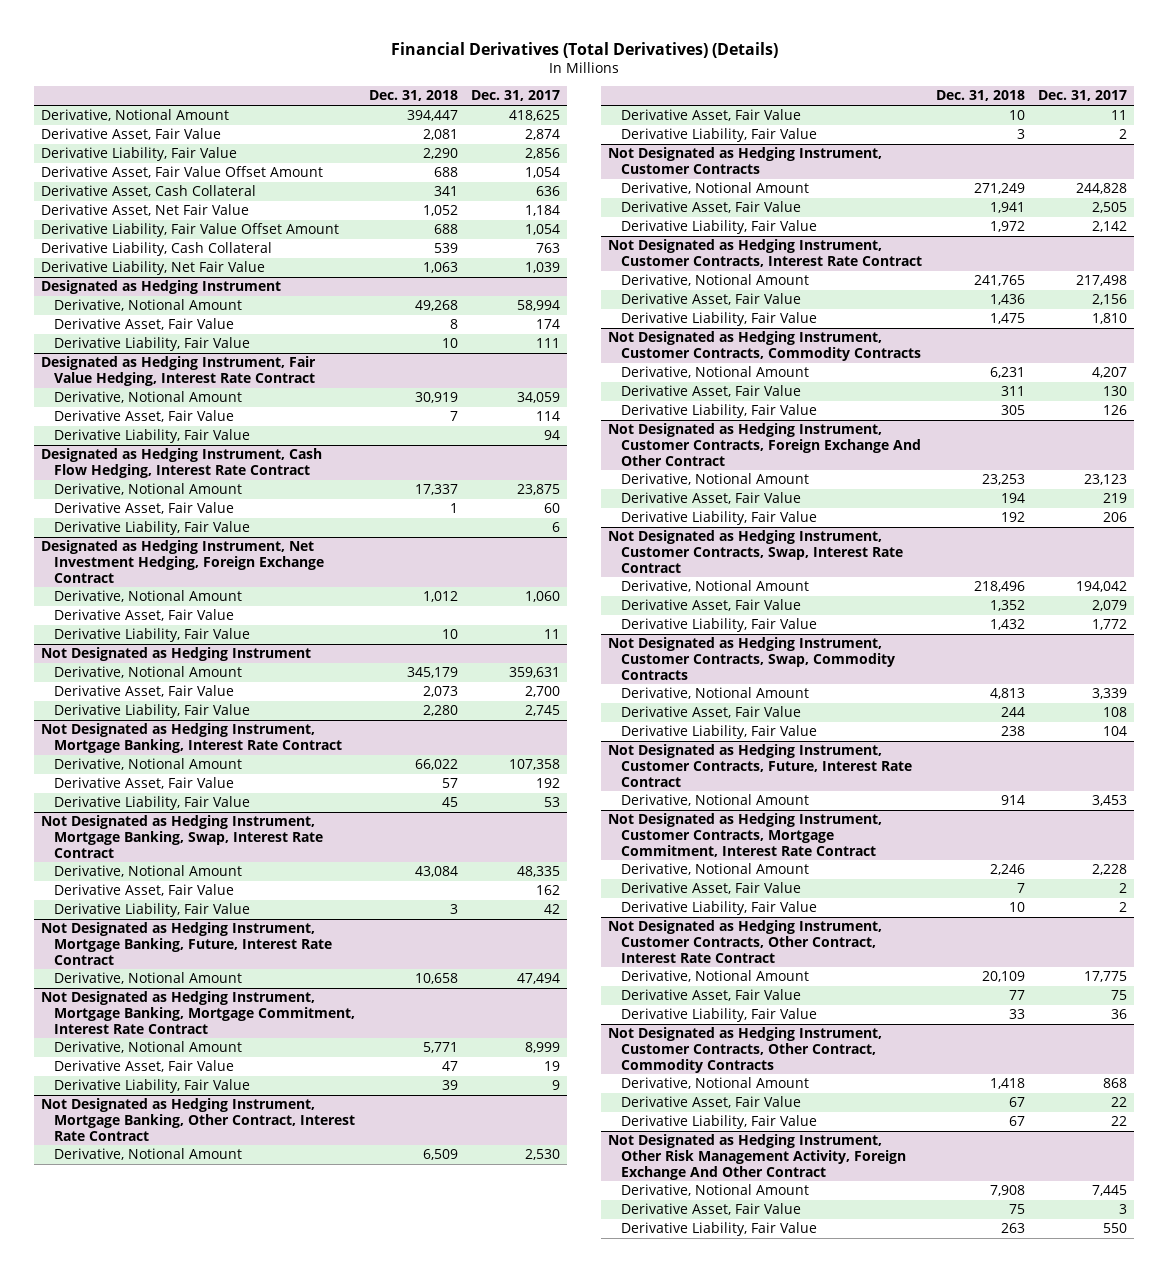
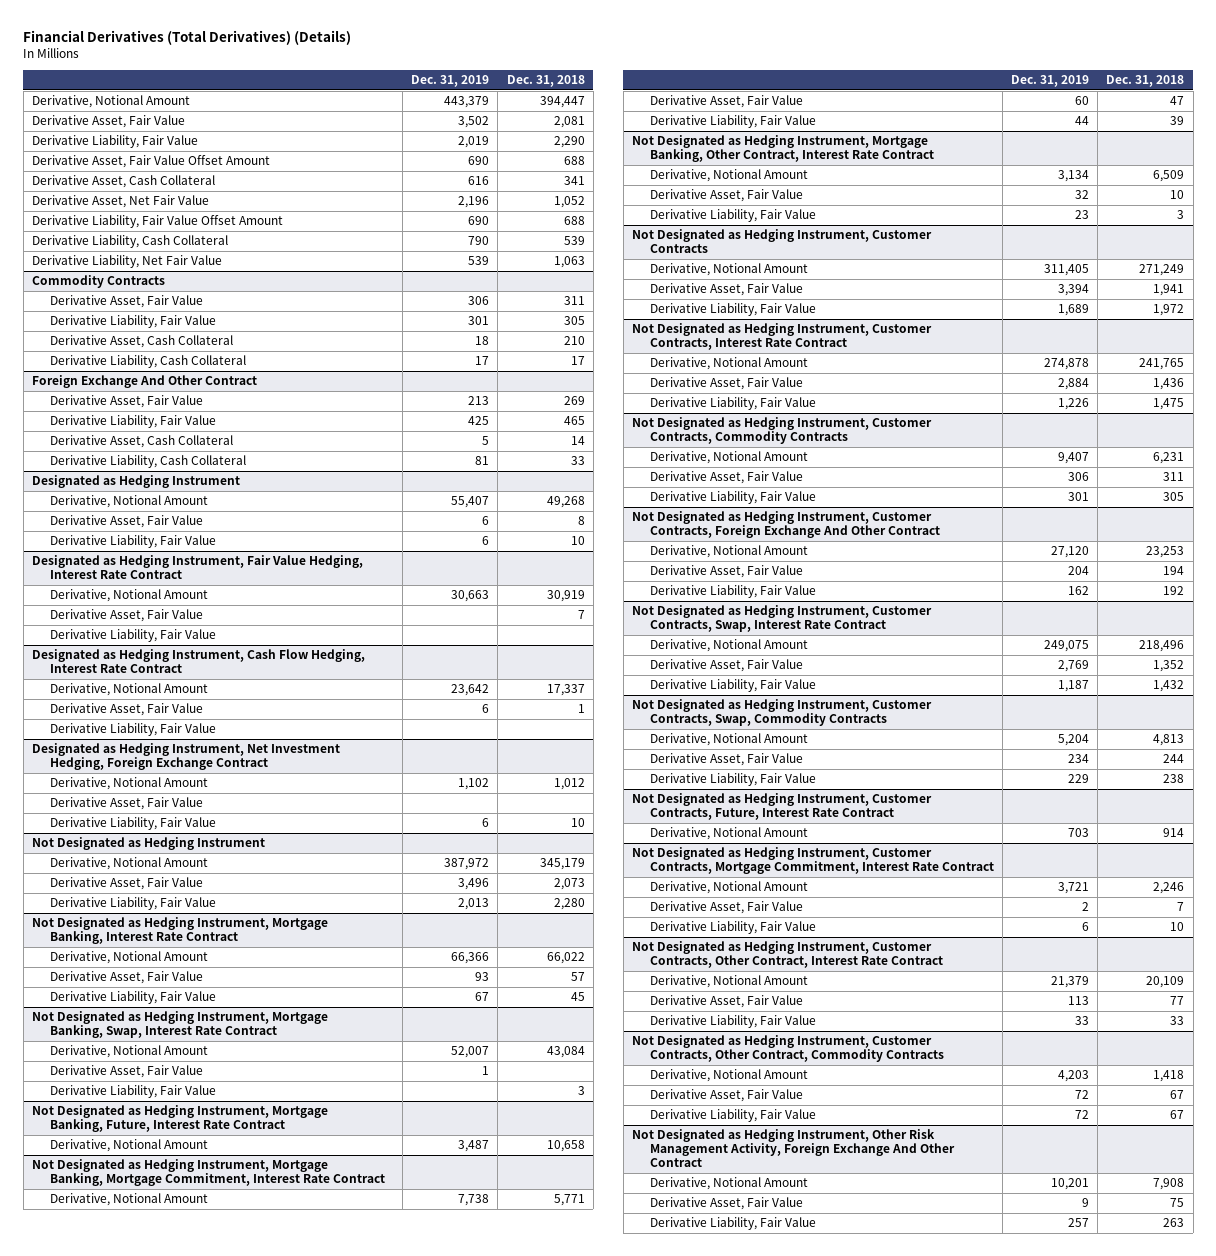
[471,90,561,102] Dec. 31, 2017 -> none
none -> [411,75,490,88] Dec. 31, 2019
none -> [32,275,166,289] Commodity Contracts
none -> [49,295,203,309] Derivative Asset, Fair Value
none -> [49,315,216,329] Derivative Liability, Fair Value
none -> [49,335,233,349] Derivative Asset, Cash Collateral
none -> [49,355,246,369] Derivative Liability, Cash Collateral
none -> [32,375,258,389] Foreign Exchange And Other Contract
none -> [49,395,203,409] Derivative Asset, Fair Value
none -> [49,415,216,429] Derivative Liability, Fair Value
none -> [49,435,233,449] Derivative Asset, Cash Collateral
none -> [49,455,246,469] Derivative Liability, Cash Collateral

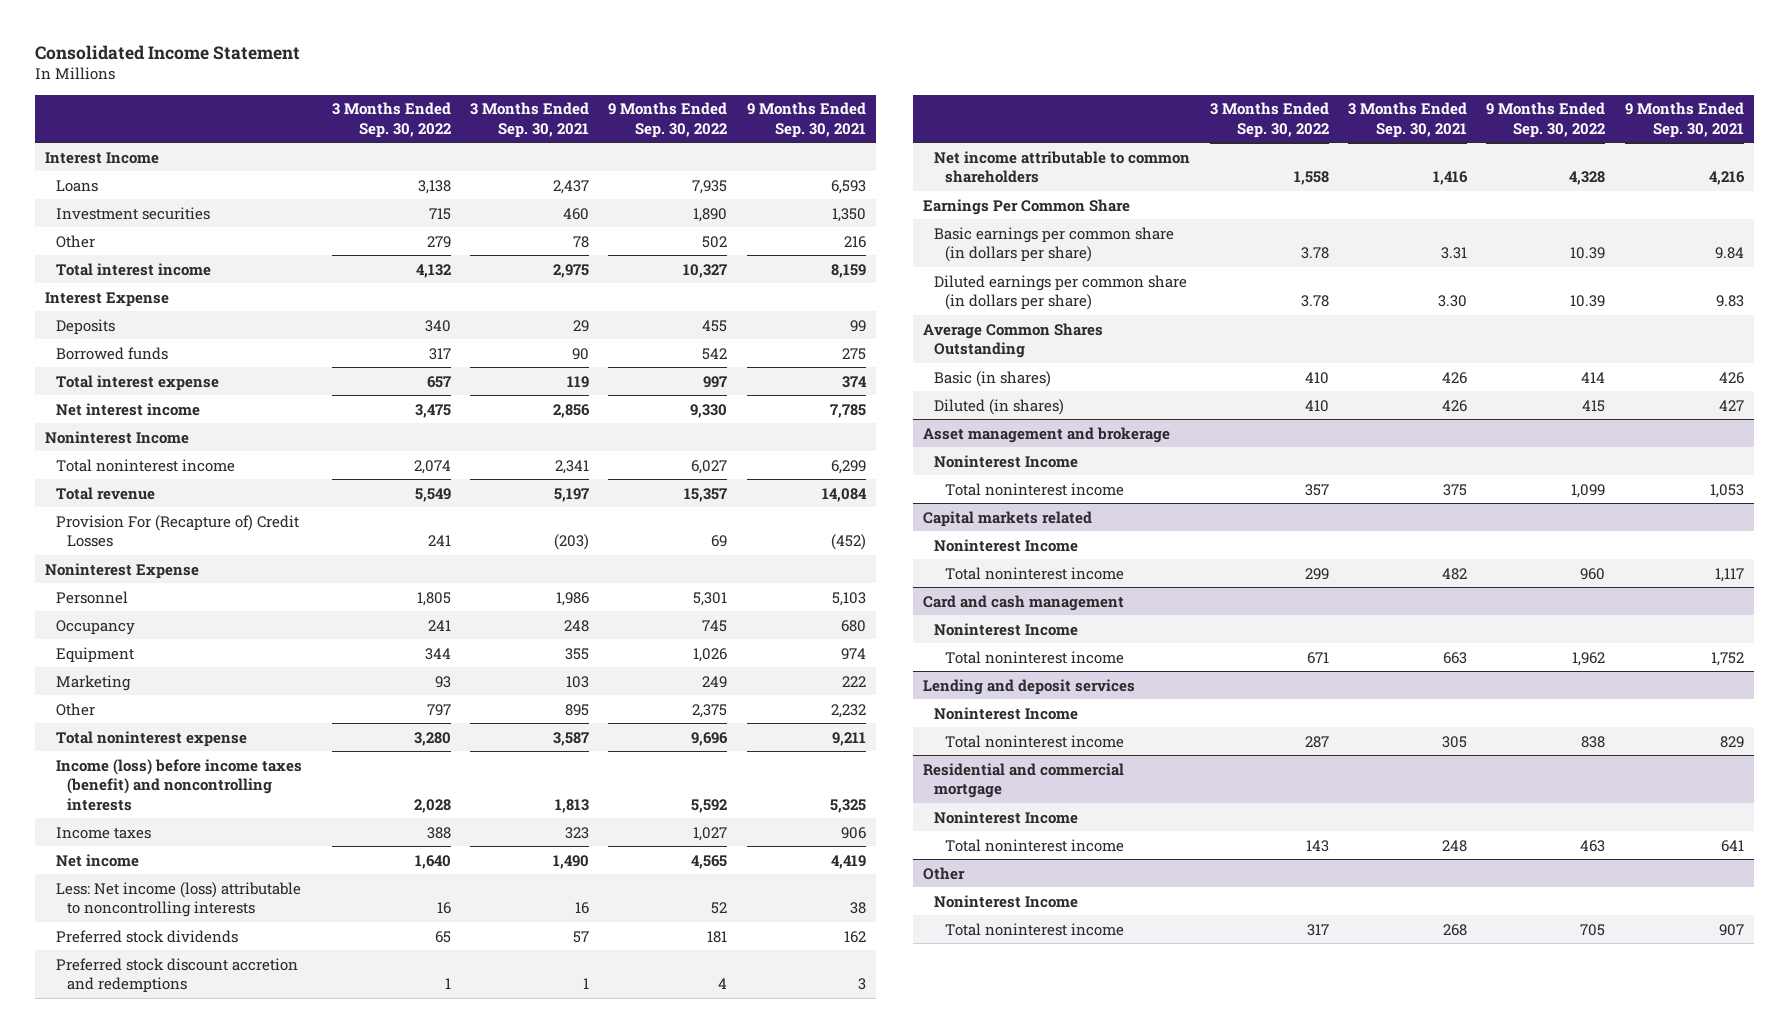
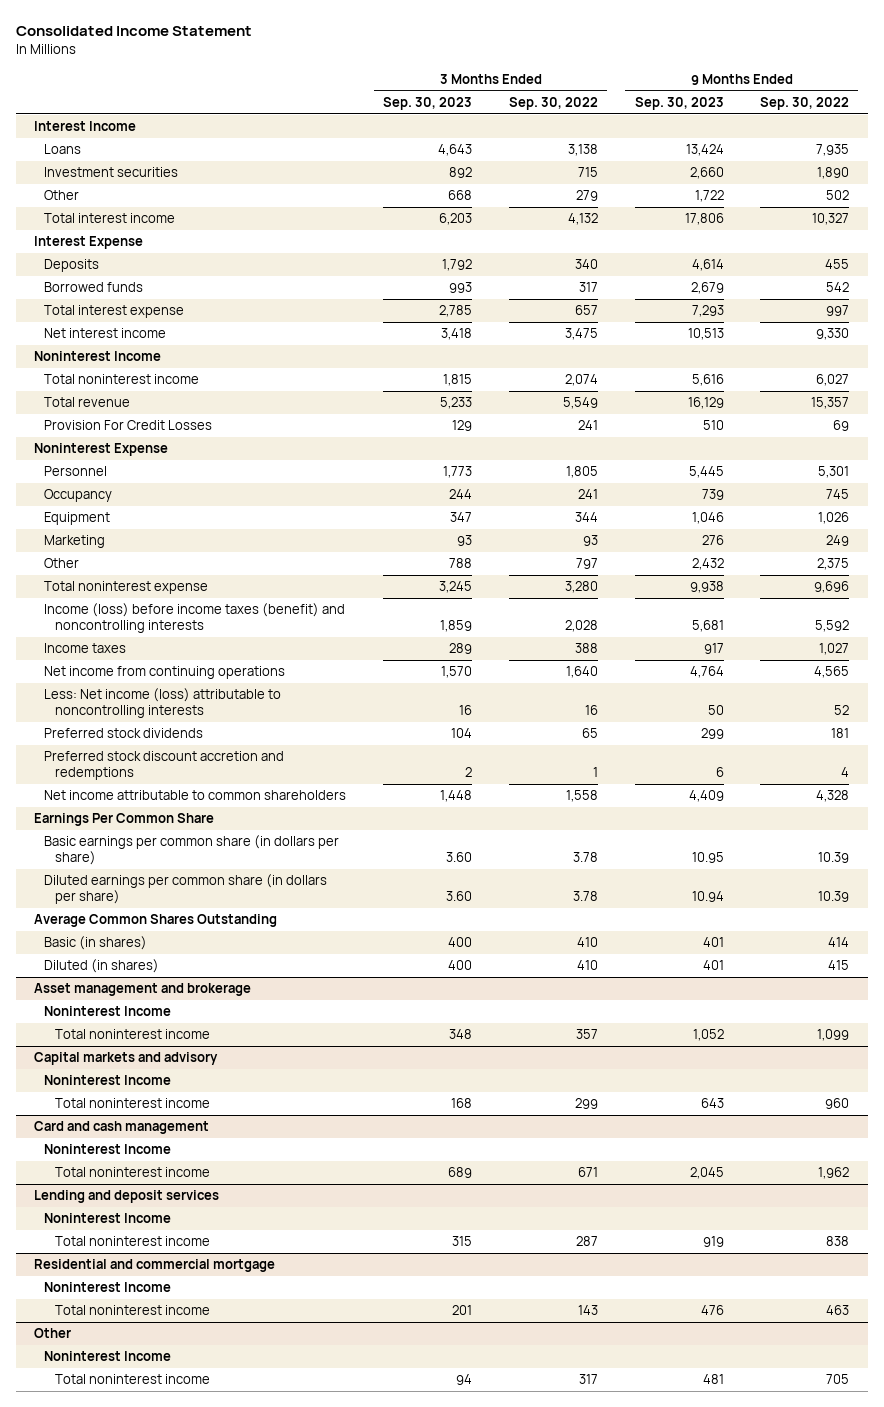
[470,102,590,138] 3 Months Ended Sep. 30, 2021 -> none
[746,102,866,138] 9 Months Ended Sep. 30, 2021 -> none
none -> [383,96,473,110] Sep. 30, 2023
none -> [634,96,724,110] Sep. 30, 2023
[56,514,300,548] Provision For (Recapture of) Credit Losses -> [44,420,213,431] Provision For Credit Losses
[56,853,140,867] Net income -> [44,666,286,680] Net income from continuing operations
[923,510,1093,527] Capital markets related -> [34,1052,219,1066] Capital markets and advisory

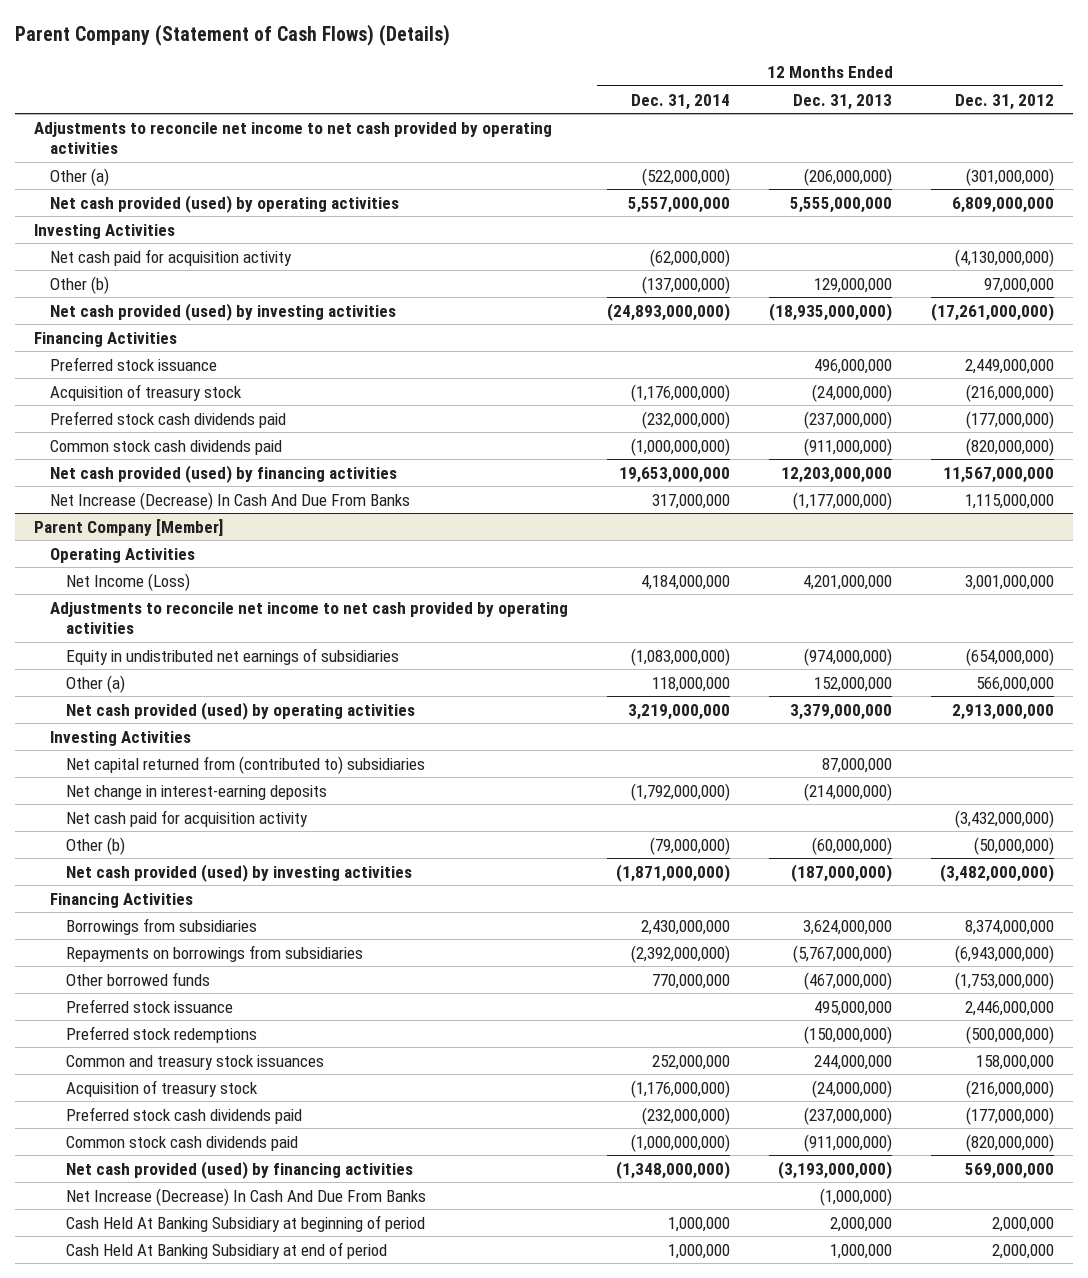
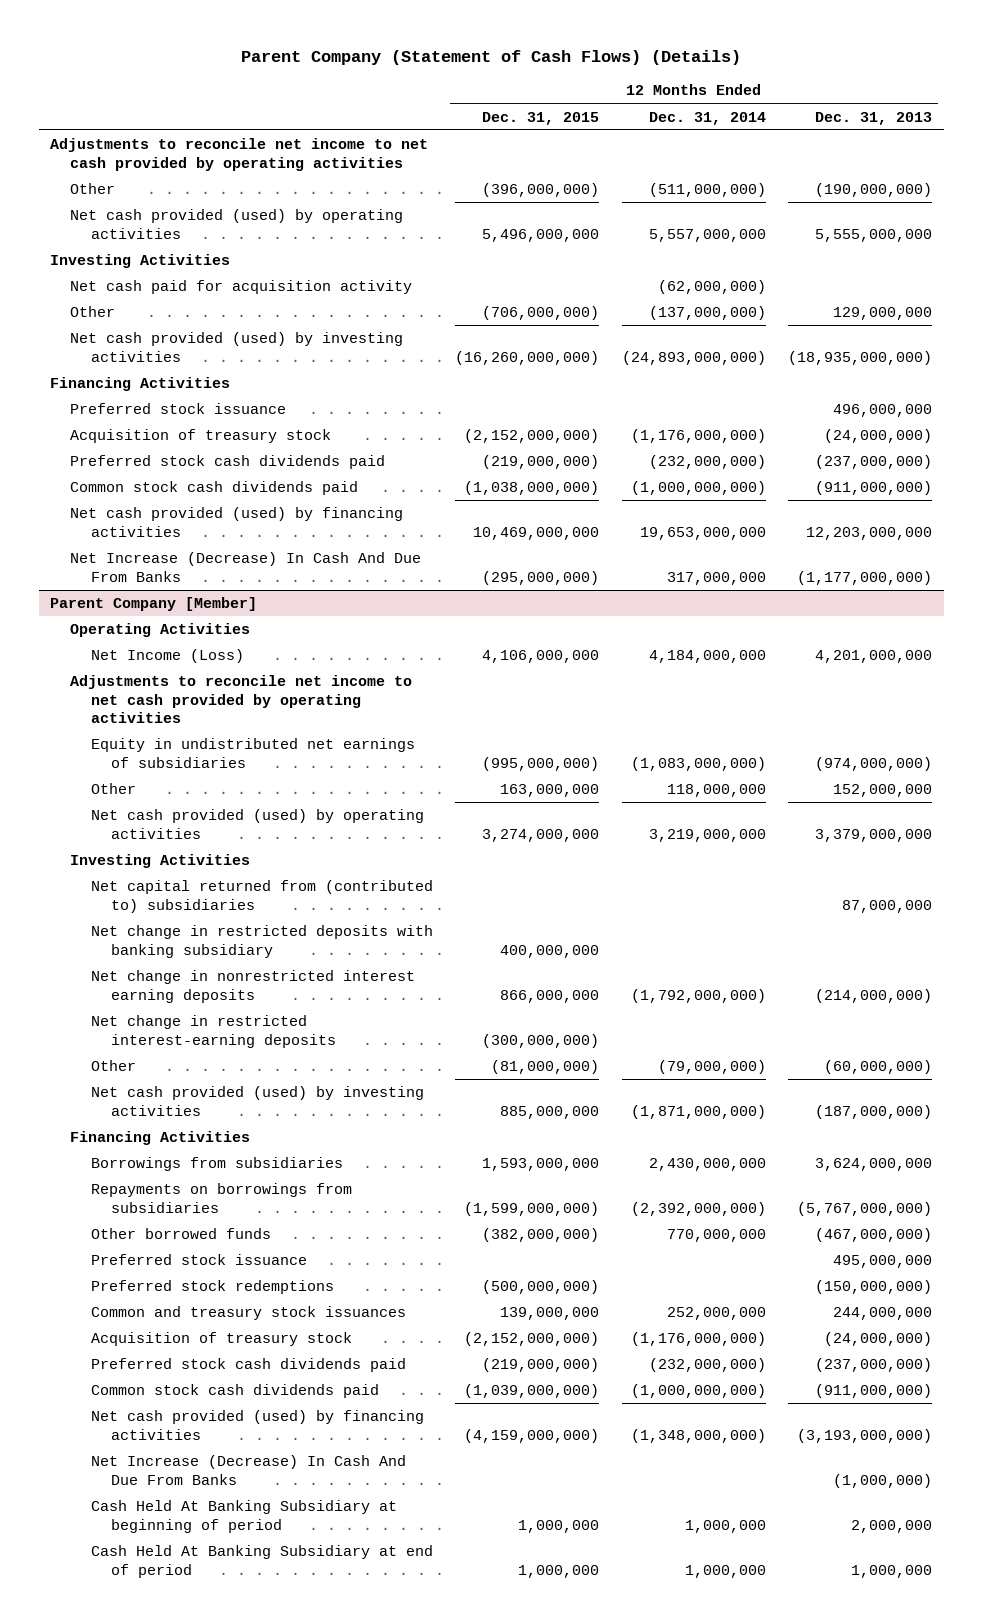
[954,93,1054,110] Dec. 31, 2012 -> none
none -> [482,111,600,125] Dec. 31, 2015
[50,167,110,186] Other (a) -> [70,183,116,195] Other
[641,167,730,186] (522,000,000) -> [648,183,766,198] (511,000,000)
[803,167,892,186] (206,000,000) -> [815,183,933,198] (190,000,000)
[50,275,110,294] Other (b) -> [70,306,116,318] Other
[66,674,126,693] Other (a) -> [90,783,136,795] Other
[66,809,309,827] Net cash paid for acquisition activity -> none
none -> [90,925,433,958] Net change in restricted deposits with banking subsidiary
[66,784,328,800] Net change in interest-earning deposits -> [90,970,415,1003] Net change in nonrestricted interest earning deposits
none -> [90,1015,337,1048] Net change in restricted interest-earning deposits
[66,836,126,855] Other (b) -> [90,1060,136,1072] Other

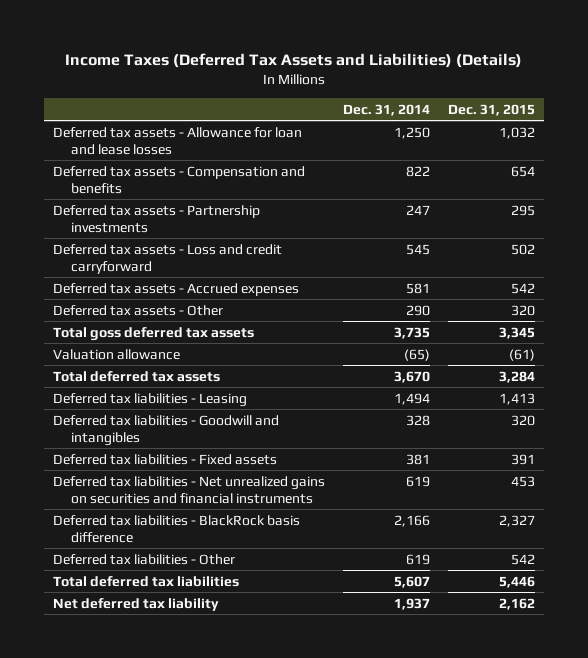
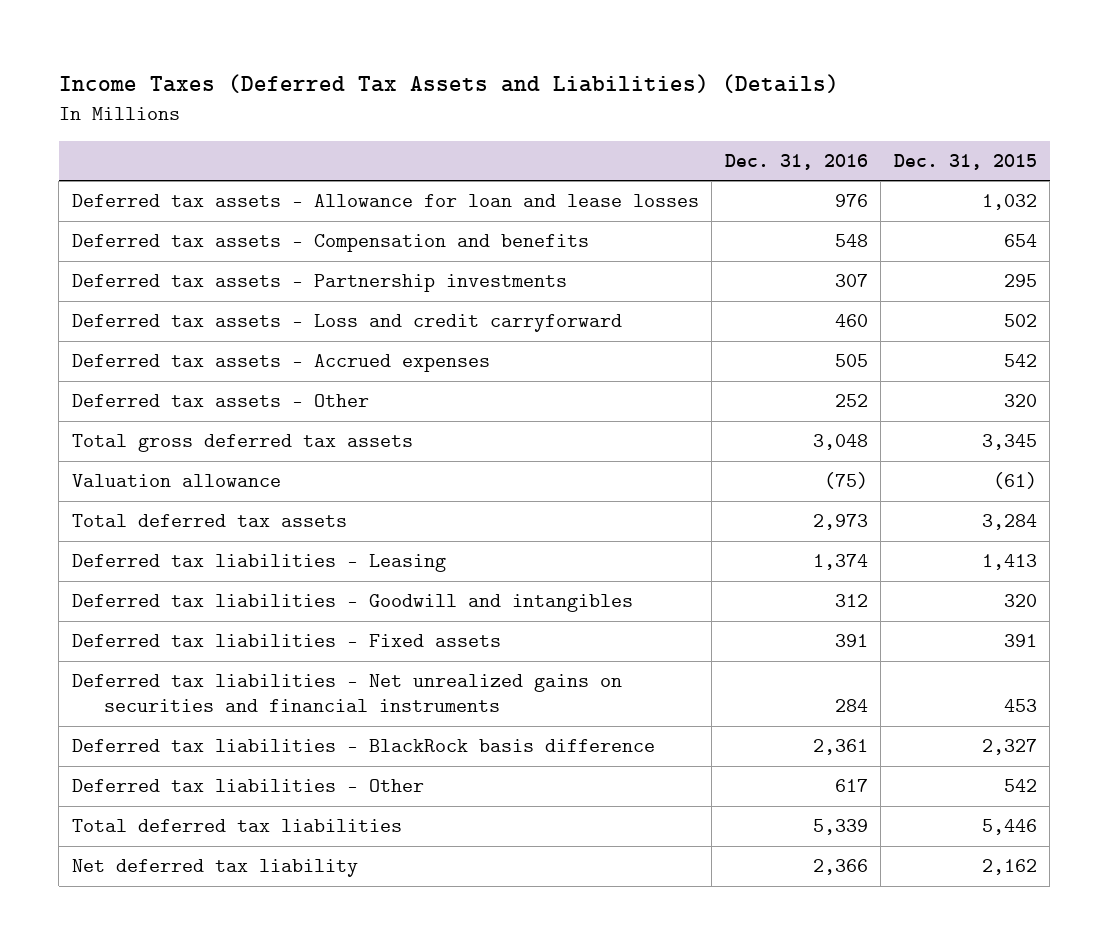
[342,103,430,116] Dec. 31, 2014 -> none
none -> [724,153,868,170] Dec. 31, 2016
[52,326,254,341] Total goss deferred tax assets -> [71,434,413,453] Total gross deferred tax assets

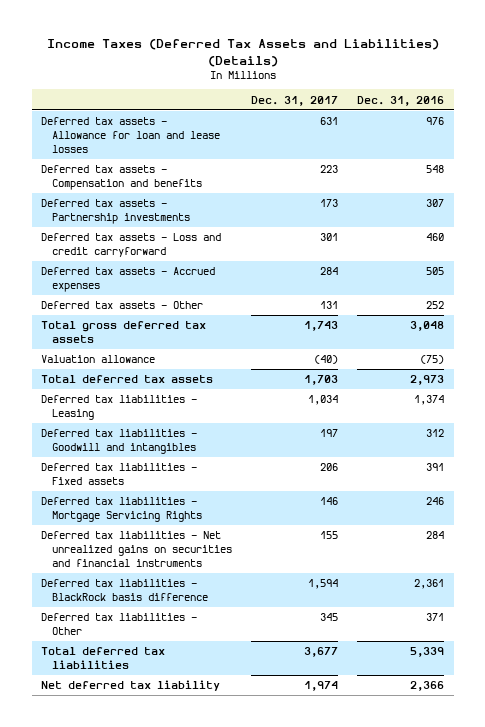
[893,153,1037,170] Dec. 31, 2015 -> none
none -> [251,95,339,106] Dec. 31, 2017
none -> [41,497,202,522] Deferred tax liabilities - Mortgage Servicing Rights
[834,779,868,793] 617 -> [426,613,445,622] 371

